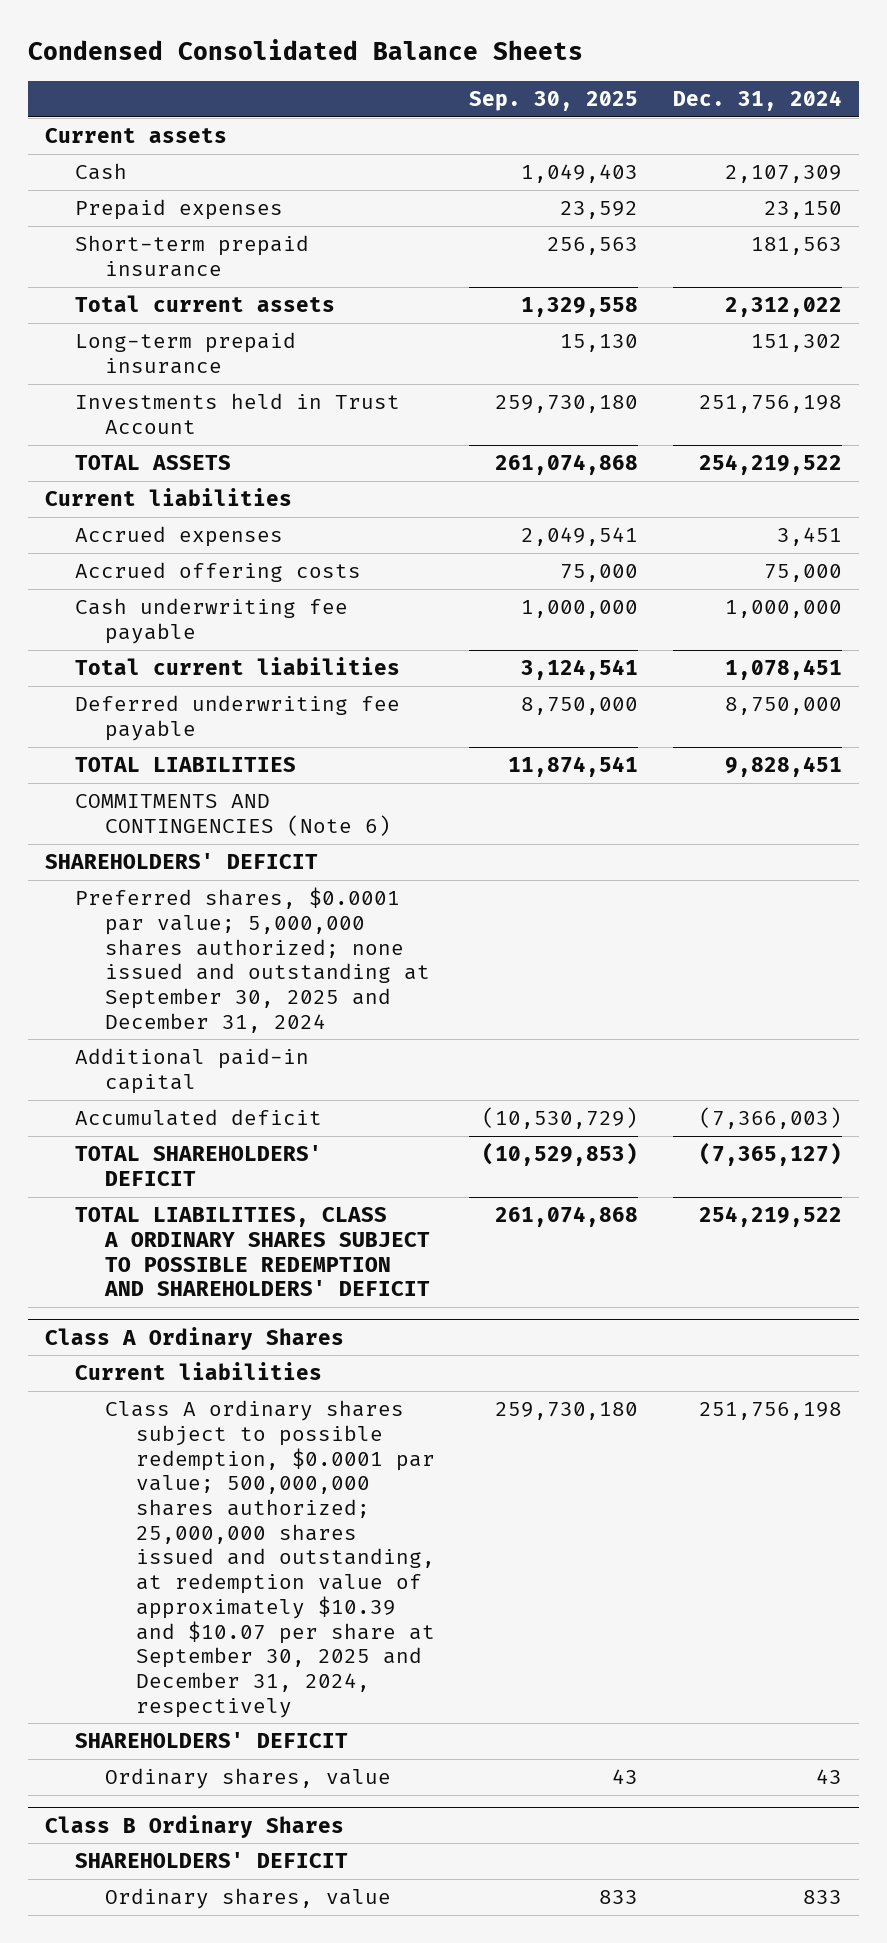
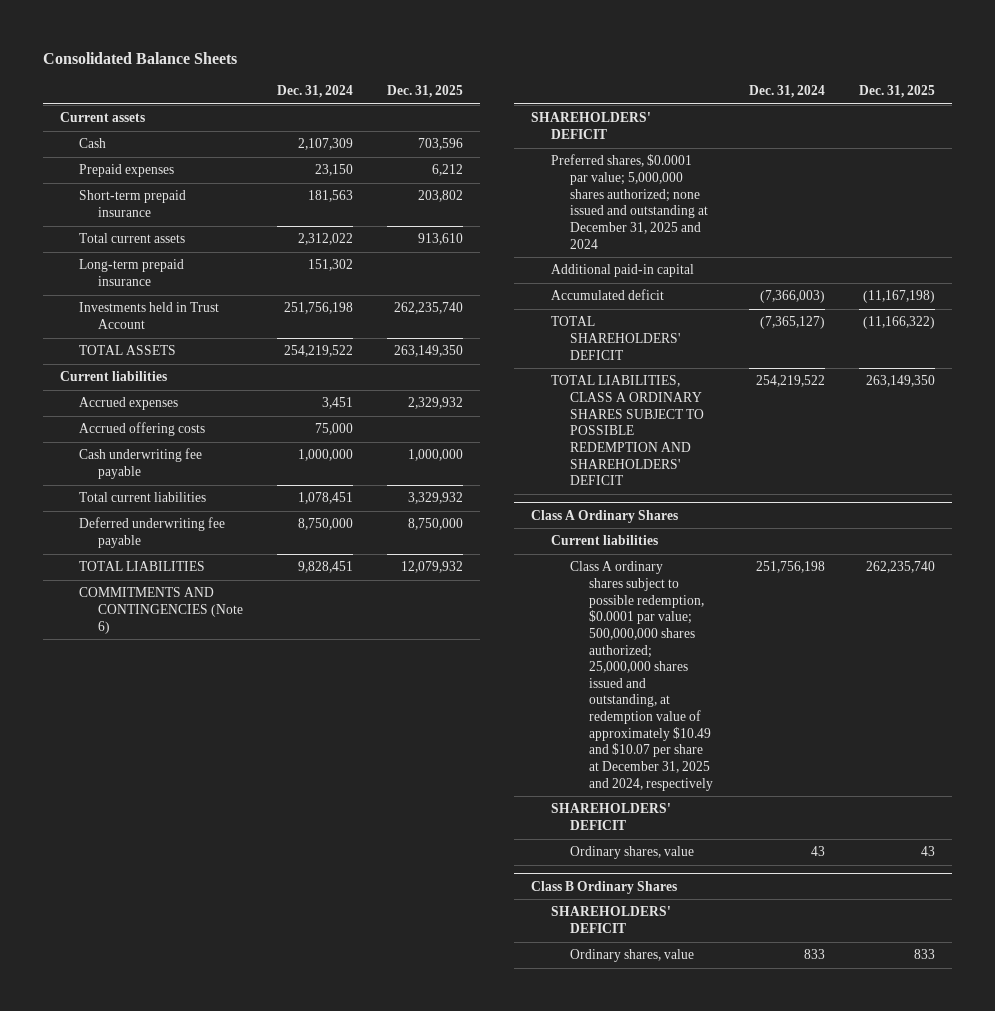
[27,38,583,60] Condensed Consolidated Balance Sheets -> [42,52,237,65] Consolidated Balance Sheets
[469,90,639,111] Sep. 30, 2025 -> none
none -> [387,85,464,99] Dec. 31, 2025
[75,887,431,1033] Preferred shares, $0.0001 par value; 5,000,000 shares authorized; none issued and outstanding at September 30, 2025 and December 31, 2024 -> [550,154,709,249] Preferred shares, $0.0001 par value; 5,000,000 shares authorized; none issued and outstanding at December 31, 2025 and 2024
[105,1400,435,1718] Class A ordinary shares subject to possible redemption, $0.0001 par value; 500,000,000 shares authorized; 25,000,000 shares issued and outstanding, at redemption value of approximately $10.39 and $10.07 per share at September 30, 2025 and December 31, 2024, respectively -> [570,561,714,791] Class A ordinary shares subject to possible redemption, $0.0001 par value; 500,000,000 shares authorized; 25,000,000 shares issued and outstanding, at redemption value of approximately $10.49 and $10.07 per share at December 31, 2025 and 2024, respectively

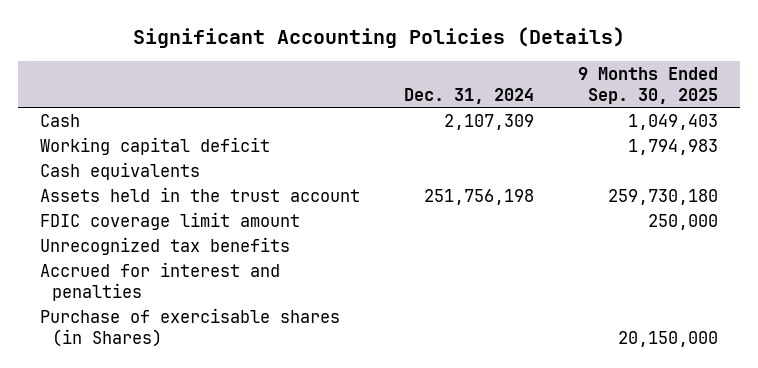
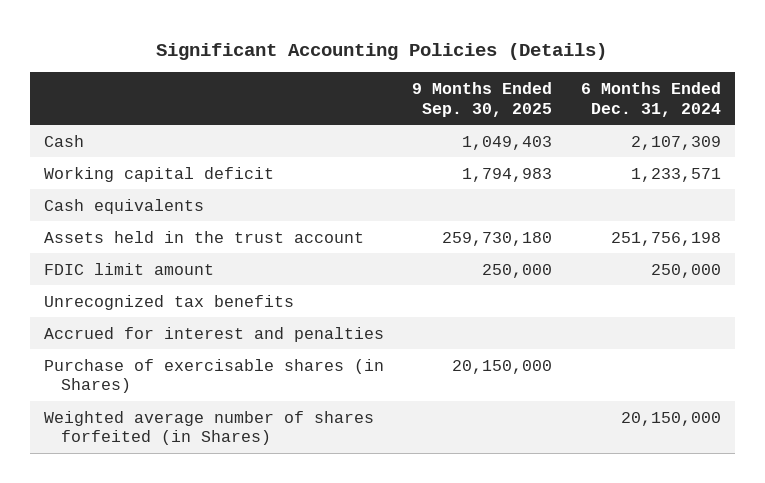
[404,87,535,104] Dec. 31, 2024 -> none
none -> [580,81,721,117] 6 Months Ended Dec. 31, 2024
[40,211,301,230] FDIC coverage limit amount -> [43,262,214,275] FDIC limit amount
none -> [43,410,374,446] Weighted average number of shares forfeited (in Shares)

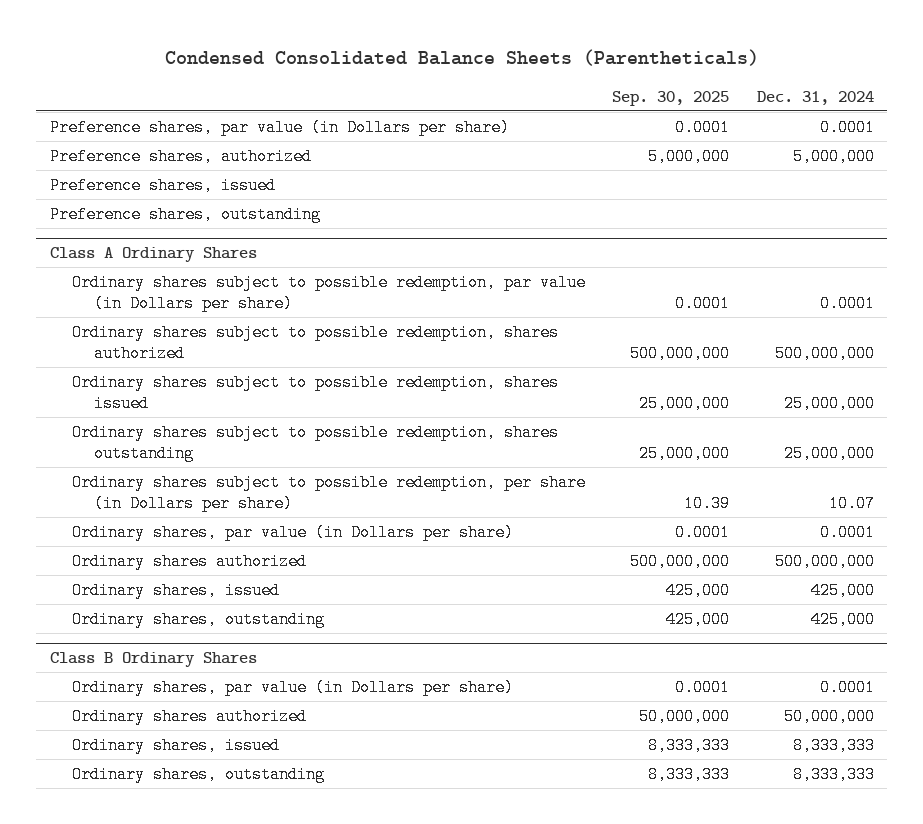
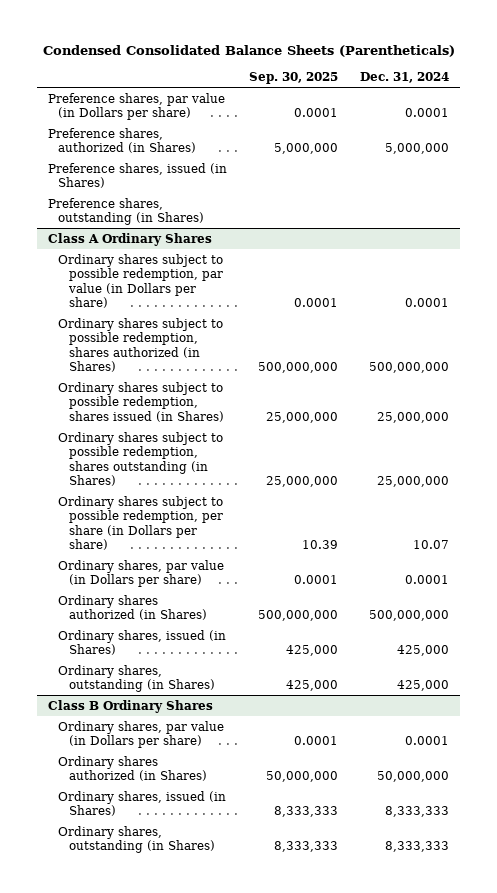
[49,147,312,165] Preference shares, authorized -> [48,127,197,154] Preference shares, authorized (in Shares)
[49,176,276,194] Preference shares, issued -> [48,162,228,189] Preference shares, issued (in Shares)
[49,205,321,223] Preference shares, outstanding -> [48,197,205,226] Preference shares, outstanding (in Shares)
[71,323,559,363] Ordinary shares subject to possible redemption, shares authorized -> [58,317,224,373] Ordinary shares subject to possible redemption, shares authorized (in Shares)
[71,373,559,413] Ordinary shares subject to possible redemption, shares issued -> [58,381,224,422] Ordinary shares subject to possible redemption, shares issued (in Shares)
[71,423,559,463] Ordinary shares subject to possible redemption, shares outstanding -> [58,431,224,487] Ordinary shares subject to possible redemption, shares outstanding (in Shares)
[71,552,307,570] Ordinary shares authorized -> [58,594,207,621] Ordinary shares authorized (in Shares)
[71,581,280,599] Ordinary shares, issued -> [58,629,227,656] Ordinary shares, issued (in Shares)
[71,610,325,628] Ordinary shares, outstanding -> [58,664,215,693] Ordinary shares, outstanding (in Shares)
[71,707,307,725] Ordinary shares authorized -> [58,755,207,782] Ordinary shares authorized (in Shares)
[71,736,280,754] Ordinary shares, issued -> [58,790,227,817] Ordinary shares, issued (in Shares)
[71,765,325,783] Ordinary shares, outstanding -> [58,825,215,854] Ordinary shares, outstanding (in Shares)

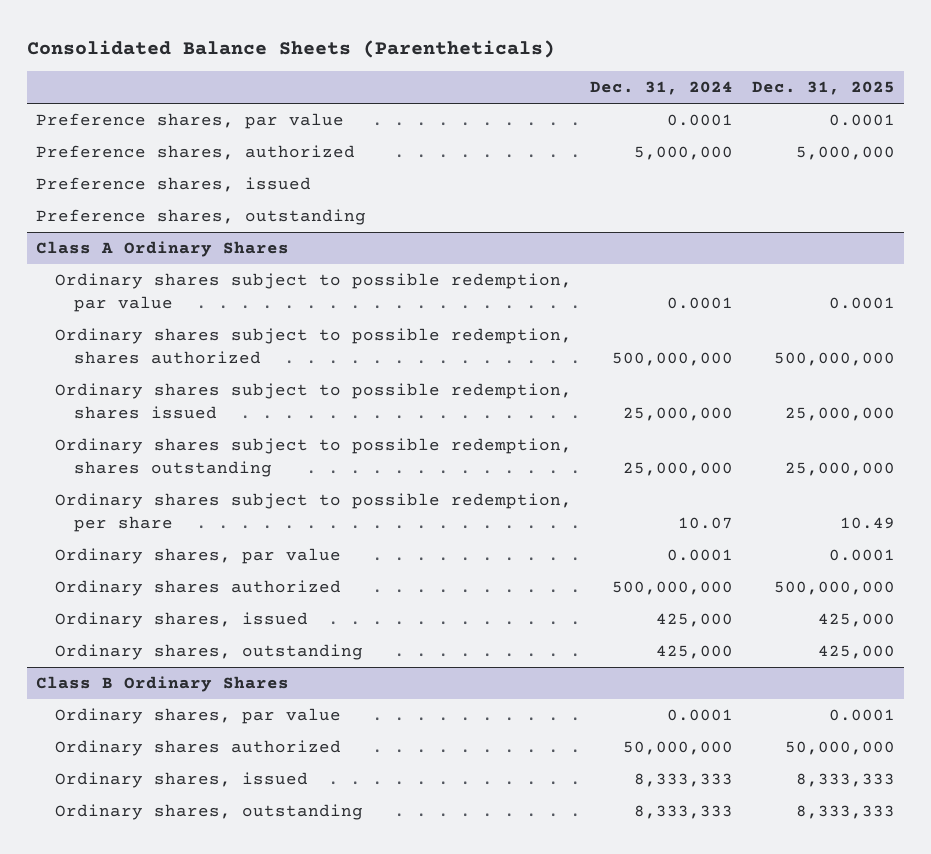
[42,44,455,57] Condensed Consolidated Balance Sheets (Parentheticals) -> [26,39,555,58] Consolidated Balance Sheets (Parentheticals)
[249,71,339,84] Sep. 30, 2025 -> none
none -> [751,81,895,96] Dec. 31, 2025
[48,92,226,121] Preference shares, par value (in Dollars per share) -> [35,113,344,130] Preference shares, par value
[48,127,197,154] Preference shares, authorized (in Shares) -> [35,145,355,161] Preference shares, authorized
[48,162,228,189] Preference shares, issued (in Shares) -> [35,177,311,193] Preference shares, issued
[48,197,205,226] Preference shares, outstanding (in Shares) -> [35,209,366,226] Preference shares, outstanding
[58,253,224,309] Ordinary shares subject to possible redemption, par value (in Dollars per share) -> [54,273,572,312] Ordinary shares subject to possible redemption, par value
[58,317,224,373] Ordinary shares subject to possible redemption, shares authorized (in Shares) -> [54,328,572,364] Ordinary shares subject to possible redemption, shares authorized
[58,381,224,422] Ordinary shares subject to possible redemption, shares issued (in Shares) -> [54,383,572,419] Ordinary shares subject to possible redemption, shares issued
[58,431,224,487] Ordinary shares subject to possible redemption, shares outstanding (in Shares) -> [54,438,572,477] Ordinary shares subject to possible redemption, shares outstanding
[58,495,224,551] Ordinary shares subject to possible redemption, per share (in Dollars per share) -> [54,493,572,532] Ordinary shares subject to possible redemption, per share
[58,559,225,588] Ordinary shares, par value (in Dollars per share) -> [54,548,341,565] Ordinary shares, par value
[58,594,207,621] Ordinary shares authorized (in Shares) -> [54,580,341,597] Ordinary shares authorized
[58,629,227,656] Ordinary shares, issued (in Shares) -> [54,612,308,629] Ordinary shares, issued
[58,664,215,693] Ordinary shares, outstanding (in Shares) -> [54,644,363,661] Ordinary shares, outstanding
[58,720,225,749] Ordinary shares, par value (in Dollars per share) -> [54,708,341,725] Ordinary shares, par value
[58,755,207,782] Ordinary shares authorized (in Shares) -> [54,740,341,757] Ordinary shares authorized
[58,790,227,817] Ordinary shares, issued (in Shares) -> [54,772,308,789] Ordinary shares, issued
[58,825,215,854] Ordinary shares, outstanding (in Shares) -> [54,804,363,821] Ordinary shares, outstanding

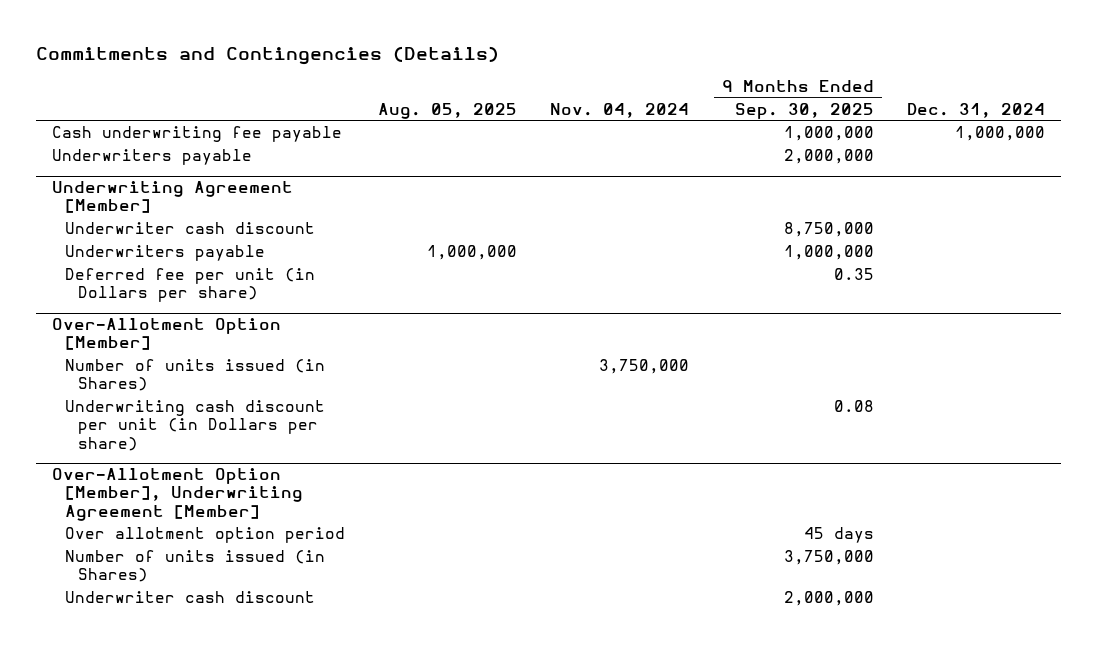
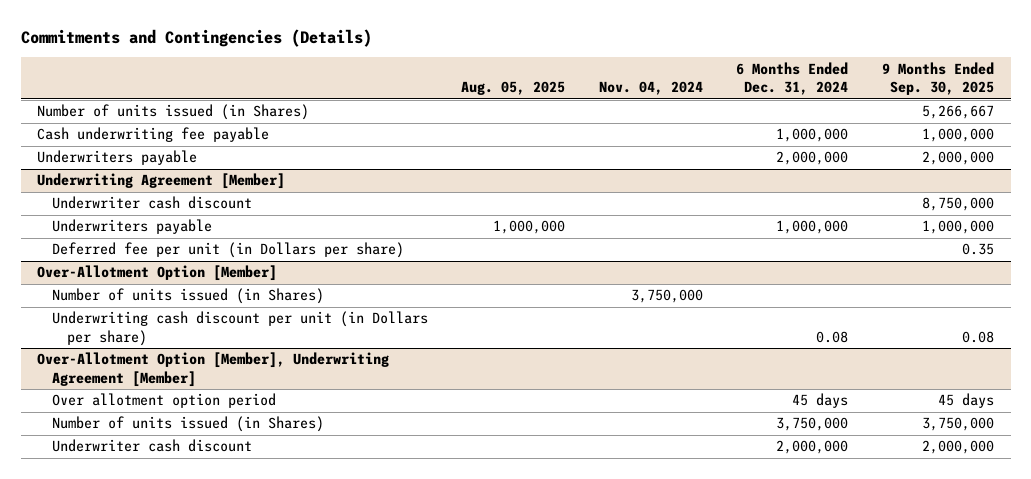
[906,102,1045,118] Dec. 31, 2024 -> none
none -> [736,61,849,96] 6 Months Ended Dec. 31, 2024
none -> [37,104,310,121] Number of units issued (in Shares)

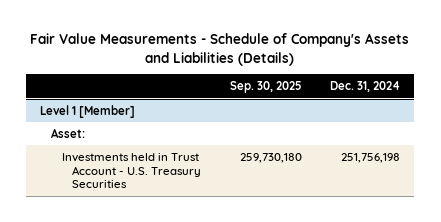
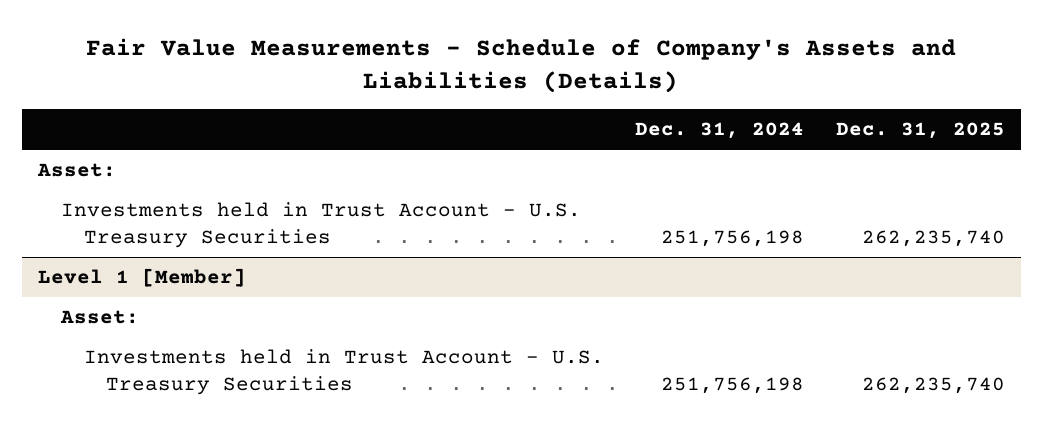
[229,81,302,94] Sep. 30, 2025 -> none
none -> [836,122,1006,140] Dec. 31, 2025
none -> [36,163,116,178] Asset:
none -> [60,202,581,248] Investments held in Trust Account - U.S. Treasury Securities

